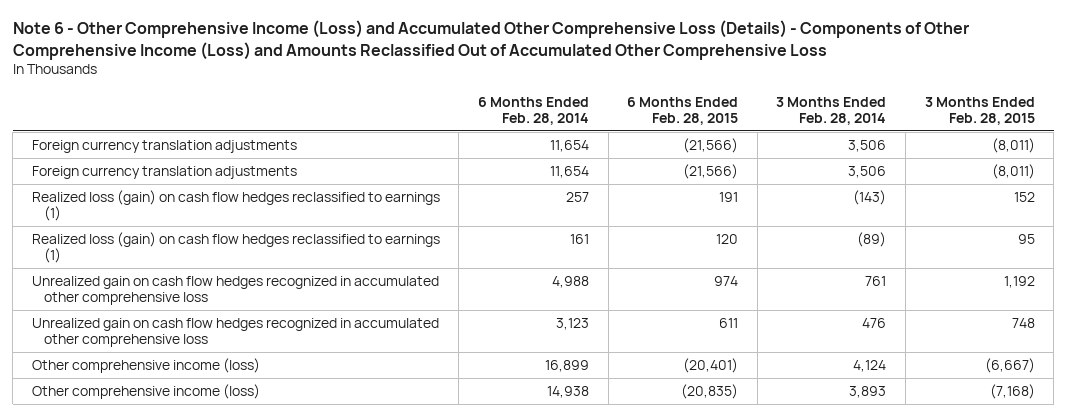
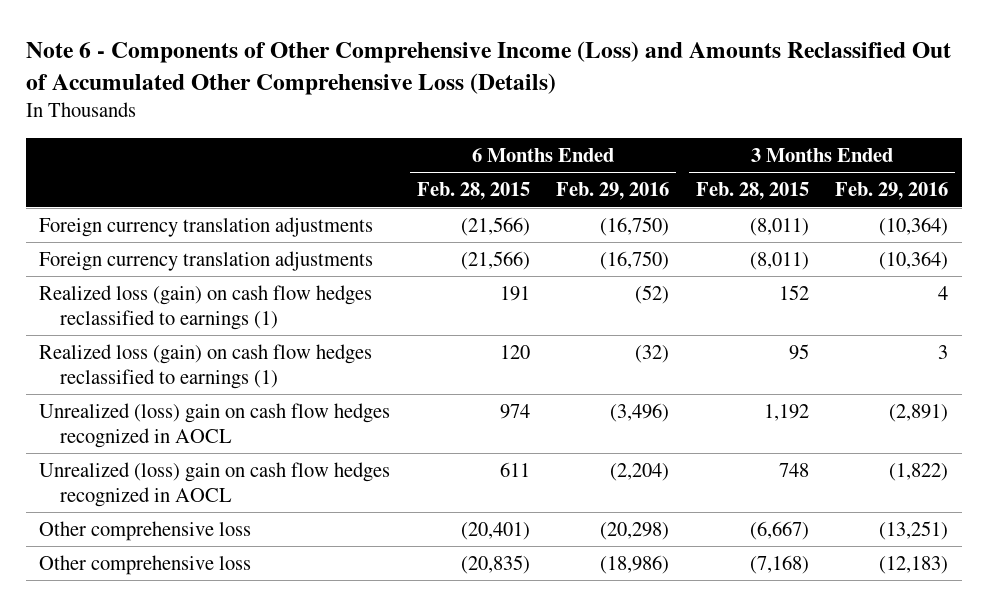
[12,20,969,60] Note 6 - Other Comprehensive Income (Loss) and Accumulated Other Comprehensive Loss (Details) - Components of Other Comprehensive Income (Loss) and Amounts Reclassified Out of Accumulated Other Comprehensive Loss -> [25,40,951,95] Note 6 - Components of Other Comprehensive Income (Loss) and Amounts Reclassified Out of Accumulated Other Comprehensive Loss (Details)
[477,96,589,125] 6 Months Ended Feb. 28, 2014 -> none
[776,96,887,125] 3 Months Ended Feb. 28, 2014 -> none
none -> [556,182,670,201] Feb. 29, 2016
none -> [835,182,949,201] Feb. 29, 2016
[31,276,439,306] Unrealized gain on cash flow hedges recognized in accumulated other comprehensive loss -> [39,402,391,448] Unrealized (loss) gain on cash flow hedges recognized in AOCL
[31,318,439,348] Unrealized gain on cash flow hedges recognized in accumulated other comprehensive loss -> [39,461,391,507] Unrealized (loss) gain on cash flow hedges recognized in AOCL
[31,358,260,374] Other comprehensive income (loss) -> [39,520,252,541] Other comprehensive loss
[31,384,260,400] Other comprehensive income (loss) -> [39,554,252,575] Other comprehensive loss

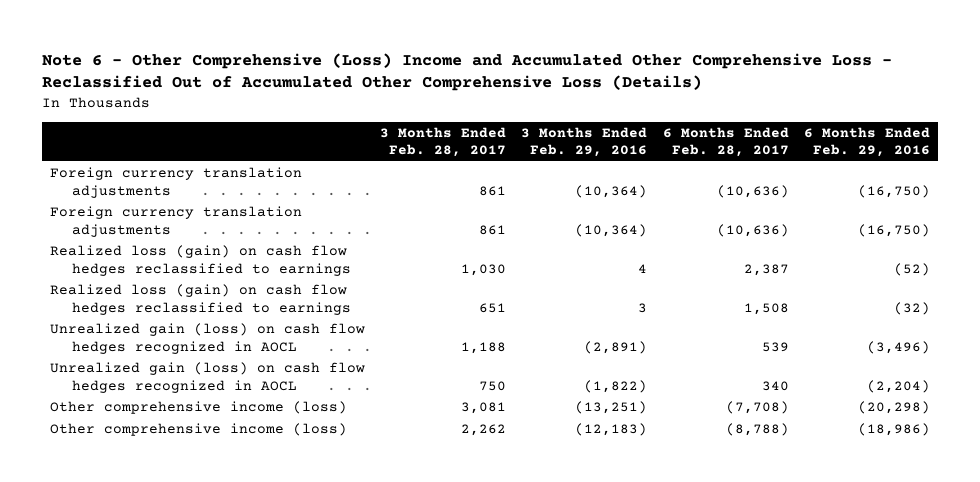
[25,40,951,95] Note 6 - Components of Other Comprehensive Income (Loss) and Amounts Reclassified Out of Accumulated Other Comprehensive Loss (Details) -> [41,52,892,92] Note 6 - Other Comprehensive (Loss) Income and Accumulated Other Comprehensive Loss - Reclassified Out of Accumulated Other Comprehensive Loss (Details)
[416,182,530,201] Feb. 28, 2015 -> none
[695,182,809,201] Feb. 28, 2015 -> none
none -> [380,126,507,158] 3 Months Ended Feb. 28, 2017
none -> [662,126,789,158] 6 Months Ended Feb. 28, 2017
[39,284,373,330] Realized loss (gain) on cash flow hedges reclassified to earnings (1) -> [49,245,351,276] Realized loss (gain) on cash flow hedges reclassified to earnings
[39,343,373,389] Realized loss (gain) on cash flow hedges reclassified to earnings (1) -> [49,284,351,315] Realized loss (gain) on cash flow hedges reclassified to earnings
[39,402,391,448] Unrealized (loss) gain on cash flow hedges recognized in AOCL -> [49,323,365,354] Unrealized gain (loss) on cash flow hedges recognized in AOCL
[39,461,391,507] Unrealized (loss) gain on cash flow hedges recognized in AOCL -> [49,362,365,393] Unrealized gain (loss) on cash flow hedges recognized in AOCL
[39,520,252,541] Other comprehensive loss -> [49,401,347,415] Other comprehensive income (loss)
[39,554,252,575] Other comprehensive loss -> [49,423,347,437] Other comprehensive income (loss)

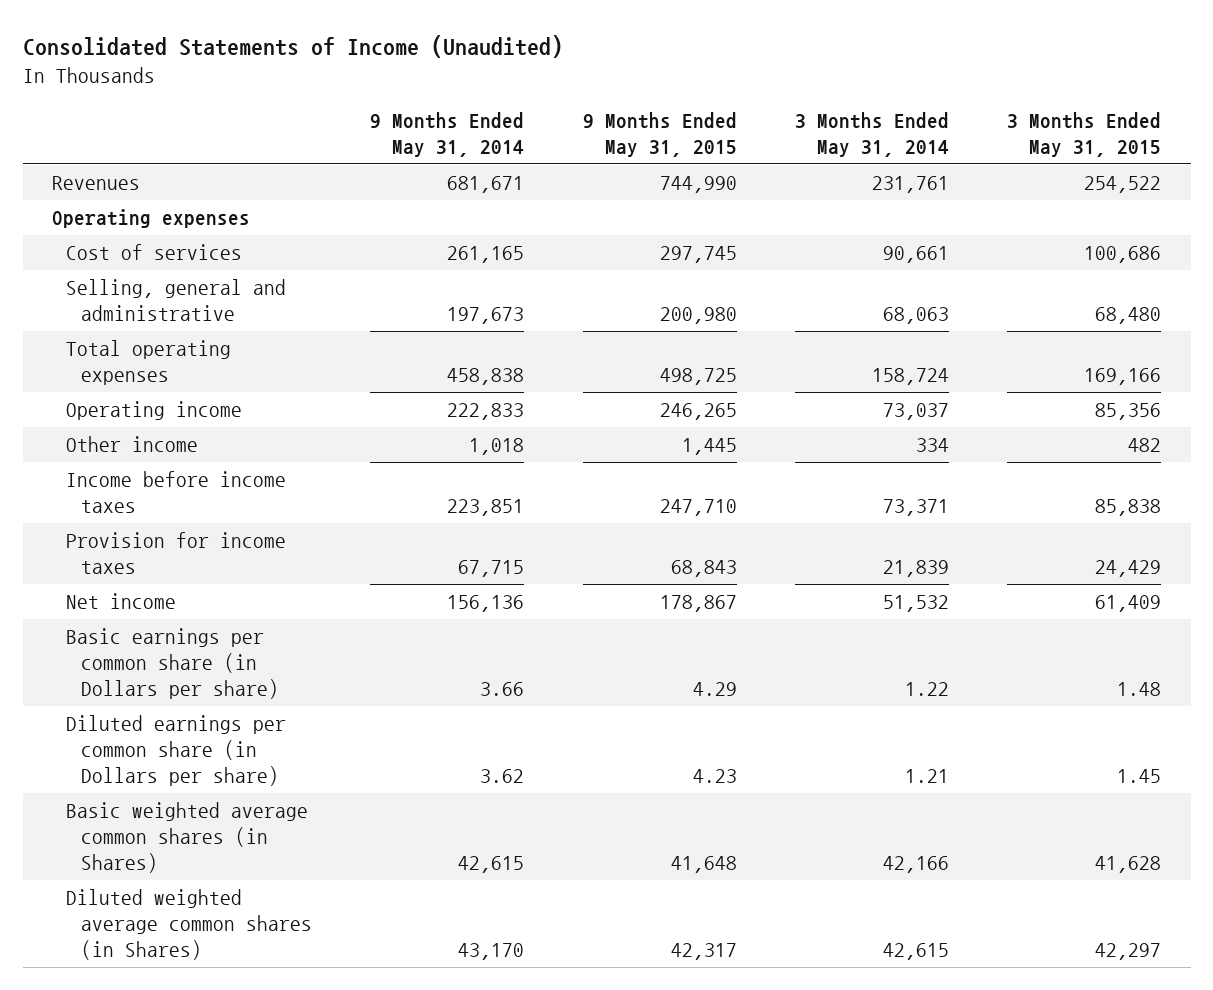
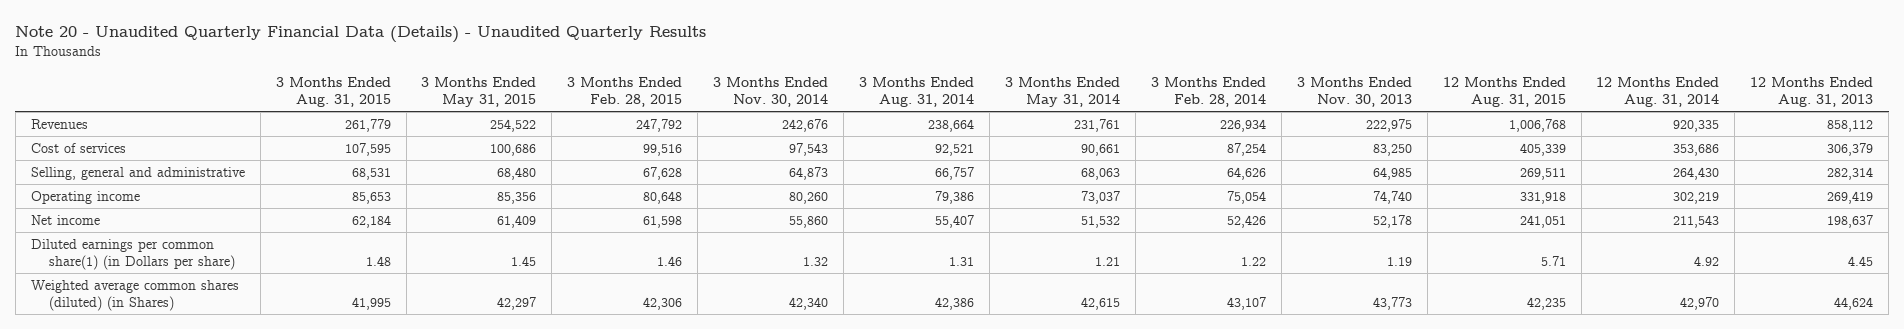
[22,35,563,59] Consolidated Statements of Income (Unaudited) -> [15,26,707,44] Note 20 - Unaudited Quarterly Financial Data (Details) - Unaudited Quarterly Results
[370,111,525,157] 9 Months Ended May 31, 2014 -> none
[582,111,737,157] 9 Months Ended May 31, 2015 -> none
none -> [275,77,391,108] 3 Months Ended Aug. 31, 2015
none -> [567,77,683,108] 3 Months Ended Feb. 28, 2015
none -> [713,77,829,108] 3 Months Ended Nov. 30, 2014
none -> [859,77,975,108] 3 Months Ended Aug. 31, 2014
none -> [1150,77,1266,108] 3 Months Ended Feb. 28, 2014
none -> [1296,77,1412,108] 3 Months Ended Nov. 30, 2013
none -> [1442,77,1566,108] 12 Months Ended Aug. 31, 2015
none -> [1596,77,1720,108] 12 Months Ended Aug. 31, 2014
none -> [1750,77,1874,108] 12 Months Ended Aug. 31, 2013
[51,209,250,229] Operating expenses -> none
[66,340,232,385] Total operating expenses -> none
[66,436,199,453] Other income -> none
[66,471,287,513] Income before income taxes -> none
[66,532,287,574] Provision for income taxes -> none
[66,628,279,699] Basic earnings per common share (in Dollars per share) -> none
[66,802,309,873] Basic weighted average common shares (in Shares) -> none
[66,715,287,786] Diluted earnings per common share (in Dollars per share) -> [30,238,235,271] Diluted earnings per common share(1) (in Dollars per share)
[66,889,312,960] Diluted weighted average common shares (in Shares) -> [30,279,239,312] Weighted average common shares (diluted) (in Shares)

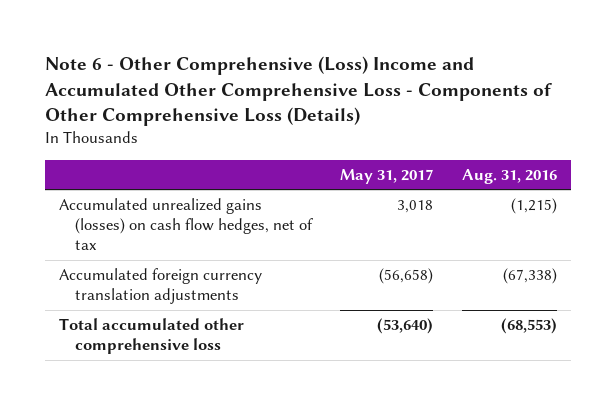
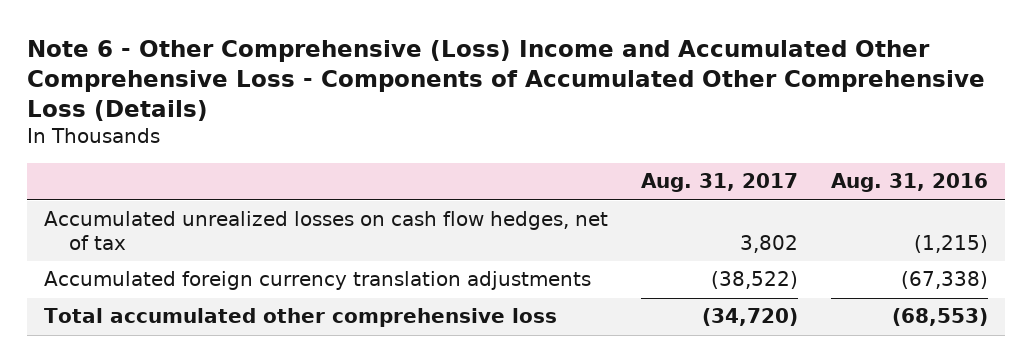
[44,56,552,127] Note 6 - Other Comprehensive (Loss) Income and Accumulated Other Comprehensive Loss - Components of Other Comprehensive Loss (Details) -> [26,40,985,122] Note 6 - Other Comprehensive (Loss) Income and Accumulated Other Comprehensive Loss - Components of Accumulated Other Comprehensive Loss (Details)
[340,168,434,184] May 31, 2017 -> none
none -> [640,173,798,193] Aug. 31, 2017
[58,198,313,251] Accumulated unrealized gains (losses) on cash flow hedges, net of tax -> [43,211,608,251] Accumulated unrealized losses on cash flow hedges, net of tax

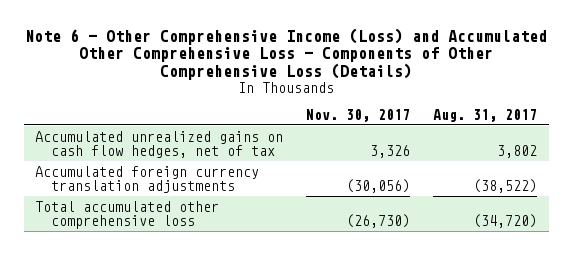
[26,40,985,122] Note 6 - Other Comprehensive (Loss) Income and Accumulated Other Comprehensive Loss - Components of Accumulated Other Comprehensive Loss (Details) -> [25,27,548,81] Note 6 - Other Comprehensive Income (Loss) and Accumulated Other Comprehensive Loss - Components of Other Comprehensive Loss (Details)
[830,173,988,193] Aug. 31, 2016 -> none
none -> [306,108,411,122] Nov. 30, 2017
[43,211,608,251] Accumulated unrealized losses on cash flow hedges, net of tax -> [35,130,284,159] Accumulated unrealized gains on cash flow hedges, net of tax

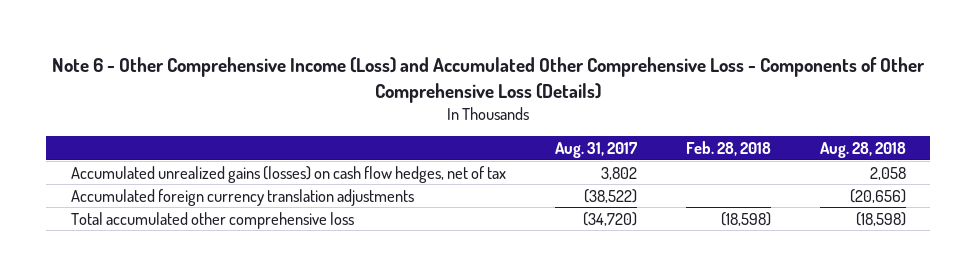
[306,108,411,122] Nov. 30, 2017 -> none
none -> [685,141,771,157] Feb. 28, 2018
none -> [819,142,906,159] Aug. 28, 2018
[35,130,284,159] Accumulated unrealized gains on cash flow hedges, net of tax -> [70,165,506,183] Accumulated unrealized gains (losses) on cash flow hedges, net of tax

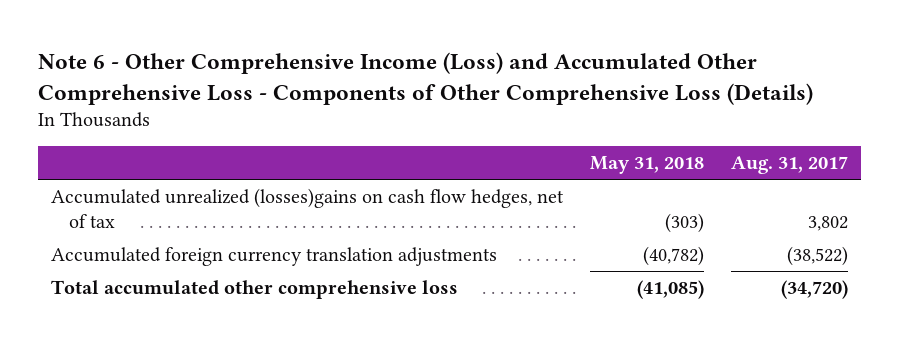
[685,141,771,157] Feb. 28, 2018 -> none
[819,142,906,159] Aug. 28, 2018 -> none
none -> [589,156,704,175] May 31, 2018
[70,165,506,183] Accumulated unrealized gains (losses) on cash flow hedges, net of tax -> [51,188,565,229] Accumulated unrealized (losses)gains on cash flow hedges, net of tax

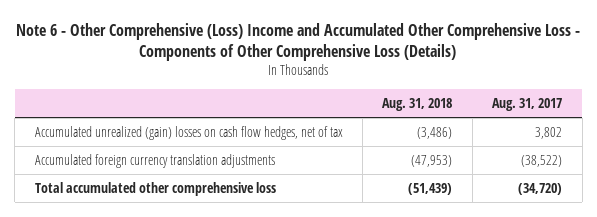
[37,51,813,105] Note 6 - Other Comprehensive Income (Loss) and Accumulated Other Comprehensive Loss - Components of Other Comprehensive Loss (Details) -> [16,22,581,61] Note 6 - Other Comprehensive (Loss) Income and Accumulated Other Comprehensive Loss - Components of Other Comprehensive Loss (Details)
[589,156,704,175] May 31, 2018 -> none
none -> [382,98,453,112] Aug. 31, 2018
[51,188,565,229] Accumulated unrealized (losses)gains on cash flow hedges, net of tax -> [34,126,343,141] Accumulated unrealized (gain) losses on cash flow hedges, net of tax

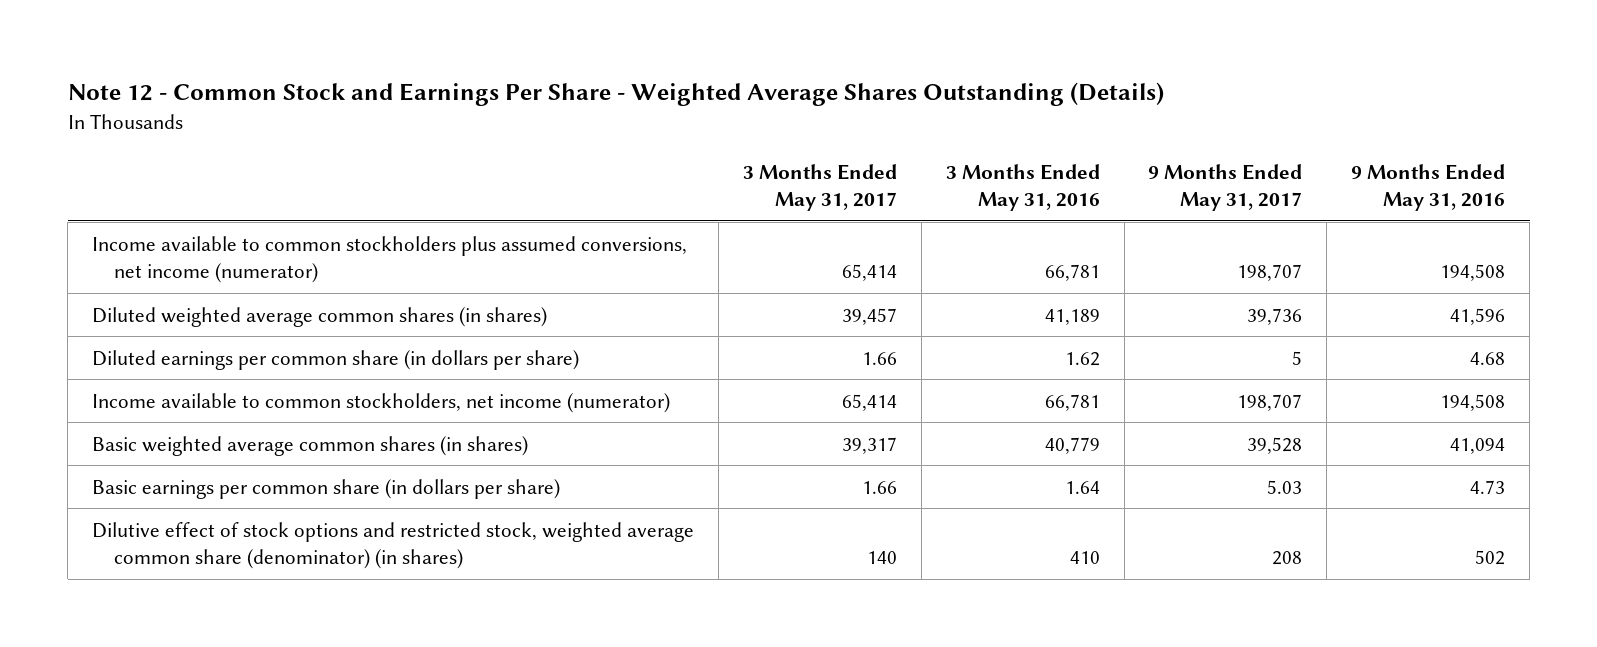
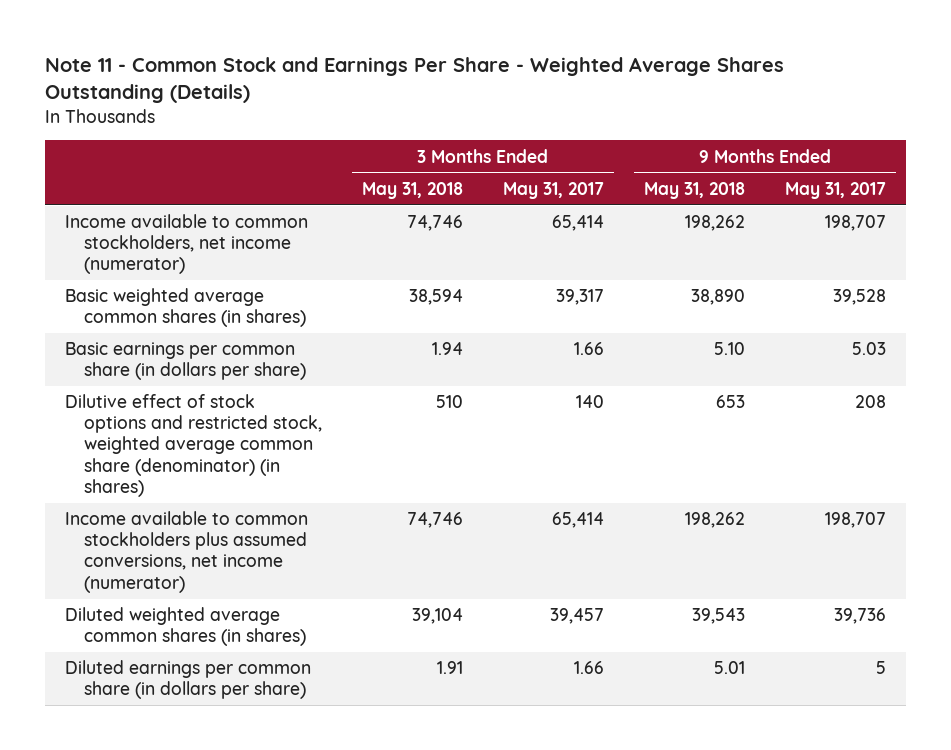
[67,82,1164,107] Note 12 - Common Stock and Earnings Per Share - Weighted Average Shares Outstanding (Details) -> [45,57,785,104] Note 11 - Common Stock and Earnings Per Share - Weighted Average Shares Outstanding (Details)
[945,163,1100,211] 3 Months Ended May 31, 2016 -> none
[1351,163,1506,211] 9 Months Ended May 31, 2016 -> none
none -> [361,181,463,199] May 31, 2018
none -> [643,181,745,199] May 31, 2018
[91,235,687,283] Income available to common stockholders plus assumed conversions, net income (numerator) -> [65,511,309,593] Income available to common stockholders plus assumed conversions, net income (numerator)
[91,306,547,327] Diluted weighted average common shares (in shares) -> [65,607,306,647] Diluted weighted average common shares (in shares)
[91,349,579,370] Diluted earnings per common share (in dollars per share) -> [65,660,312,700] Diluted earnings per common share (in dollars per share)

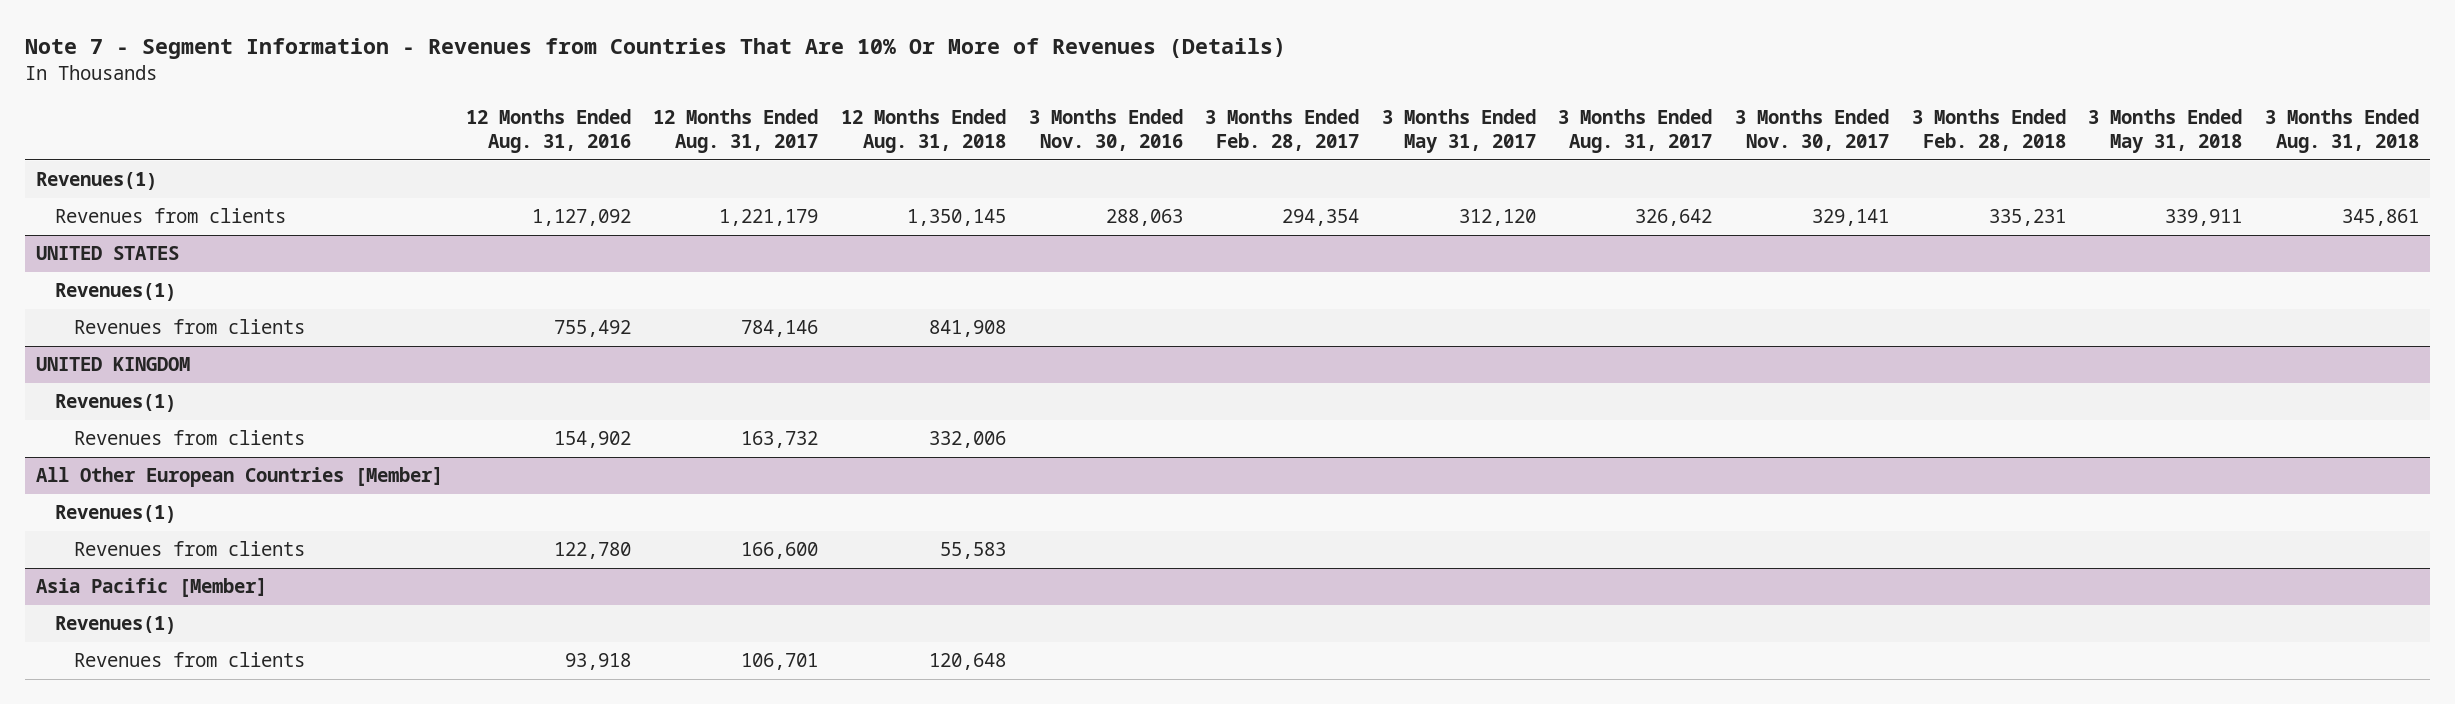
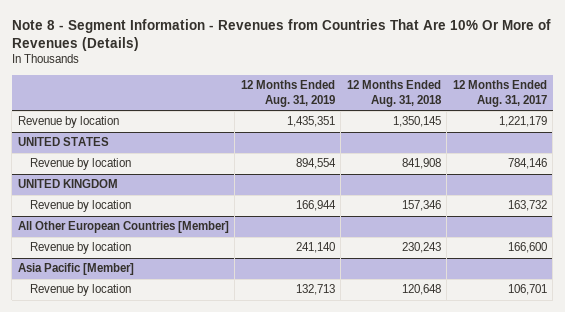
[25,38,1287,60] Note 7 - Segment Information - Revenues from Countries That Are 10% Or More of Revenues (Details) -> [11,18,551,51] Note 8 - Segment Information - Revenues from Countries That Are 10% Or More of Revenues (Details)
[465,108,631,154] 12 Months Ended Aug. 31, 2016 -> none
[1028,108,1183,152] 3 Months Ended Nov. 30, 2016 -> none
[1205,108,1360,152] 3 Months Ended Feb. 28, 2017 -> none
[1381,108,1536,154] 3 Months Ended May 31, 2017 -> none
[1558,108,1713,154] 3 Months Ended Aug. 31, 2017 -> none
[1734,108,1889,152] 3 Months Ended Nov. 30, 2017 -> none
[1911,108,2066,152] 3 Months Ended Feb. 28, 2018 -> none
[2088,108,2243,154] 3 Months Ended May 31, 2018 -> none
[2264,108,2419,154] 3 Months Ended Aug. 31, 2018 -> none
none -> [240,80,335,107] 12 Months Ended Aug. 31, 2019
[36,172,158,191] Revenues(1) -> none
[54,208,286,224] Revenues from clients -> [17,116,119,129] Revenue by location
[54,283,176,302] Revenues(1) -> none
[73,319,305,335] Revenues from clients -> [30,158,132,171] Revenue by location
[54,394,176,413] Revenues(1) -> none
[73,430,305,446] Revenues from clients -> none
none -> [30,200,132,213] Revenue by location
[54,505,176,524] Revenues(1) -> none
[73,541,305,557] Revenues from clients -> none
none -> [30,242,132,255] Revenue by location
[54,616,176,635] Revenues(1) -> none
[73,652,305,668] Revenues from clients -> [30,284,132,297] Revenue by location

